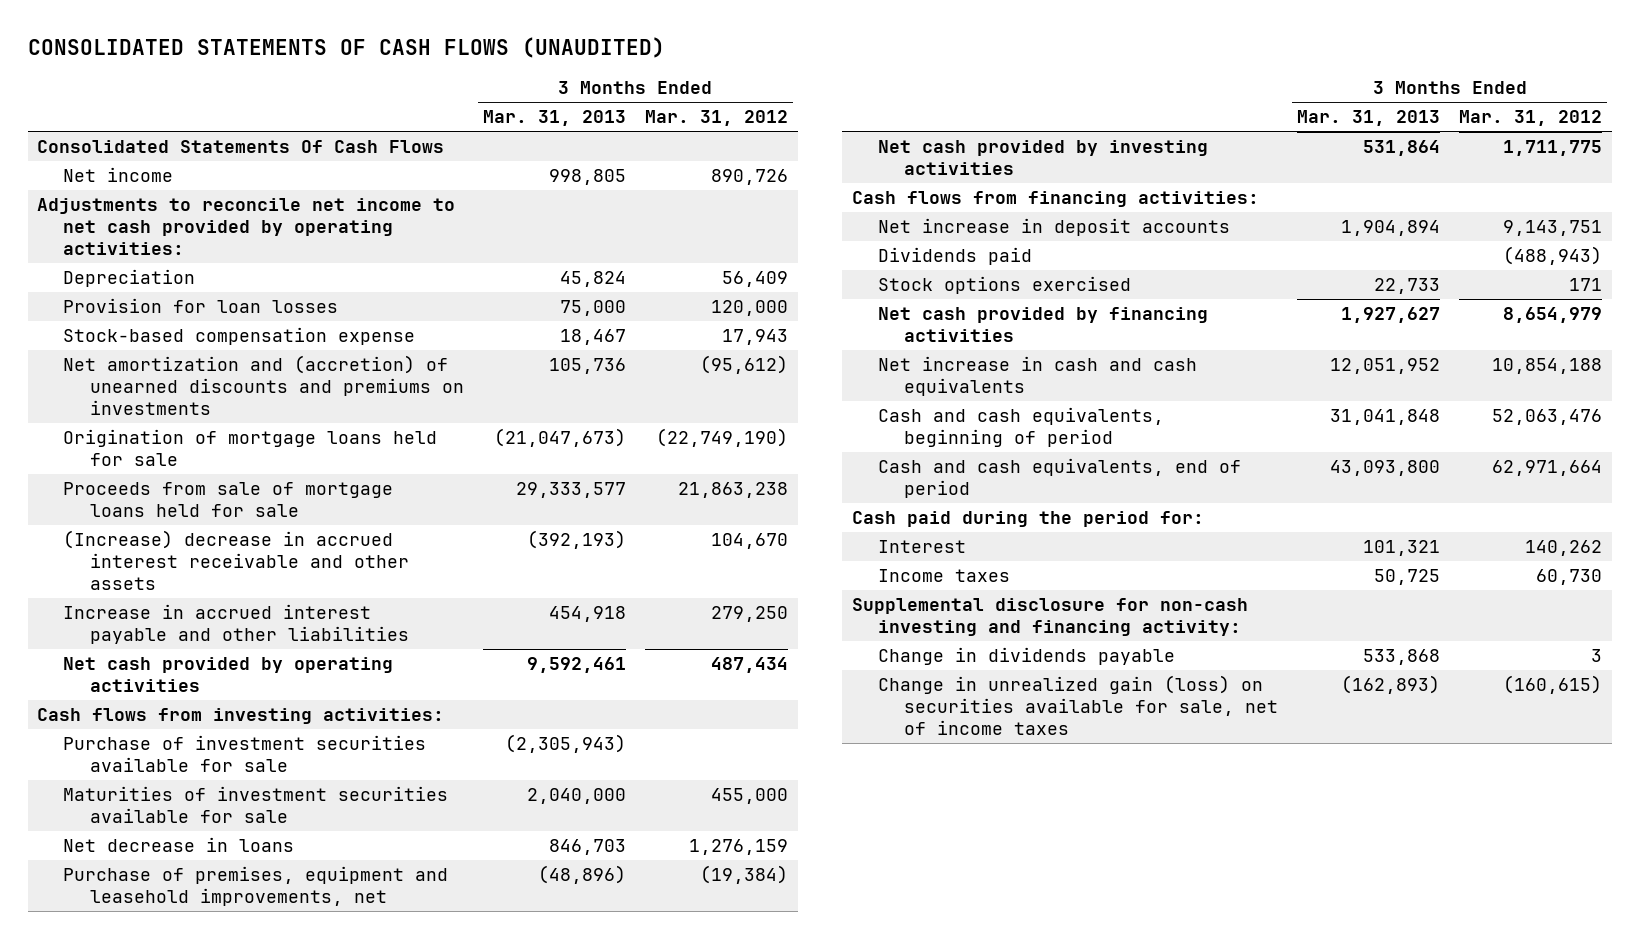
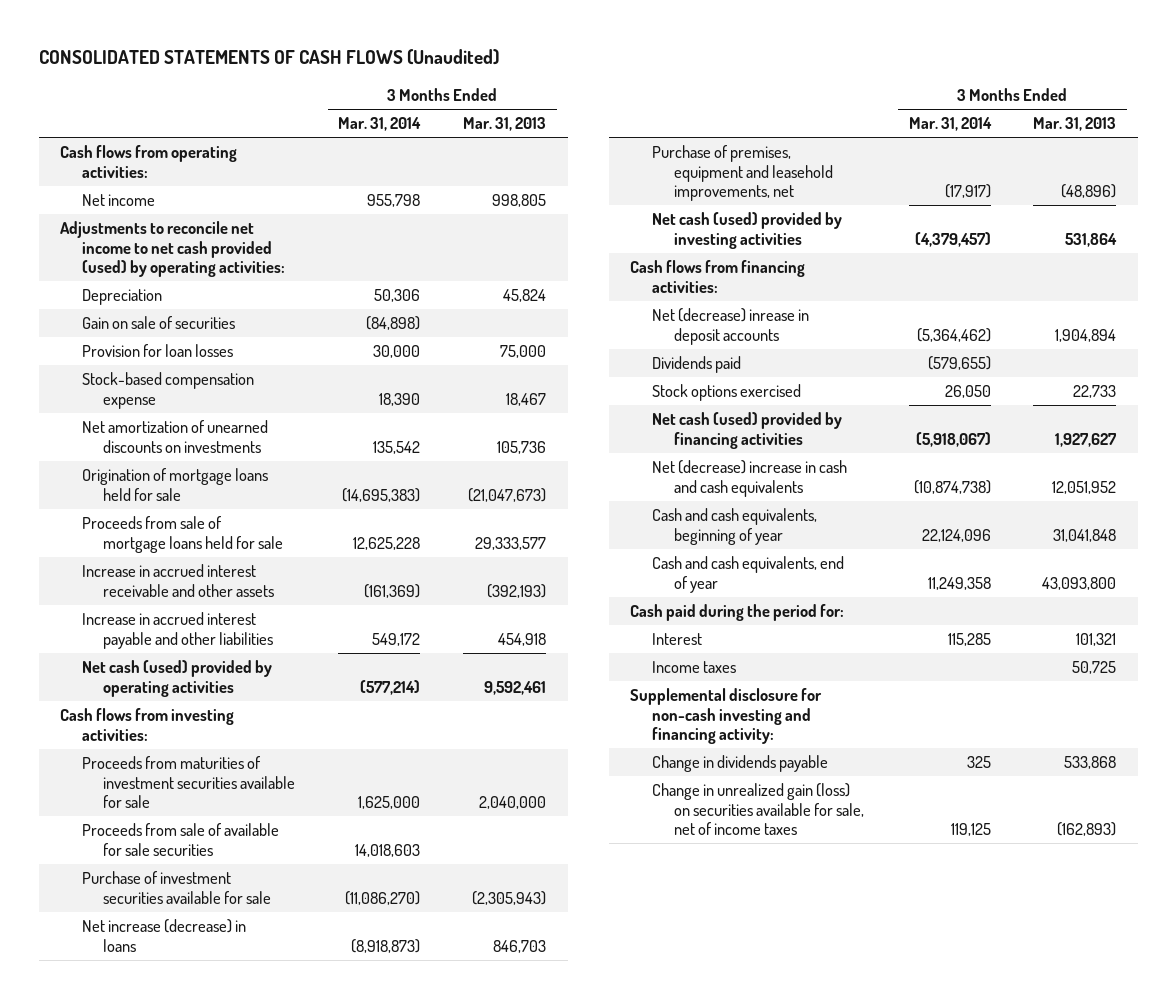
[27,37,665,59] CONSOLIDATED STATEMENTS OF CASH FLOWS (UNAUDITED) -> [38,49,499,66] CONSOLIDATED STATEMENTS OF CASH FLOWS (Unaudited)
[645,110,789,127] Mar. 31, 2012 -> none
none -> [338,117,422,132] Mar. 31, 2014
[37,140,445,154] Consolidated Statements Of Cash Flows -> none
none -> [60,145,238,178] Cash flows from operating activities:
[37,198,456,255] Adjustments to reconcile net income to net cash provided by operating activities: -> [60,221,285,278] Adjustments to reconcile net income to net cash provided (used) by operating activities:
none -> [81,316,235,330] Gain on sale of securities
[63,355,464,415] Net amortization and (accretion) of unearned discounts and premiums on investments -> [81,420,268,453] Net amortization of unearned discounts on investments
[63,530,409,590] (Increase) decrease in accrued interest receivable and other assets -> [81,564,275,597] Increase in accrued interest receivable and other assets
[63,657,394,692] Net cash provided by operating activities -> [81,660,272,697] Net cash (used) provided by operating activities
none -> [81,756,296,809] Proceeds from maturities of investment securities available for sale
none -> [81,823,279,856] Proceeds from sale of available for sale securities
[63,786,449,823] Maturities of investment securities available for sale -> none
[63,837,295,853] Net decrease in loans -> [81,919,246,952] Net increase (decrease) in loans
[877,140,1208,175] Net cash provided by investing activities -> [651,212,842,249] Net cash (used) provided by investing activities
[877,218,1230,237] Net increase in deposit accounts -> [651,308,809,345] Net (decrease) inrease in deposit accounts
[877,307,1208,342] Net cash provided by financing activities -> [651,412,842,449] Net cash (used) provided by financing activities
[877,356,1197,396] Net increase in cash and cash equivalents -> [651,460,847,497] Net (decrease) increase in cash and cash equivalents
[877,407,1164,447] Cash and cash equivalents, beginning of period -> [651,508,817,545] Cash and cash equivalents, beginning of year
[877,458,1241,498] Cash and cash equivalents, end of period -> [651,556,844,593] Cash and cash equivalents, end of year

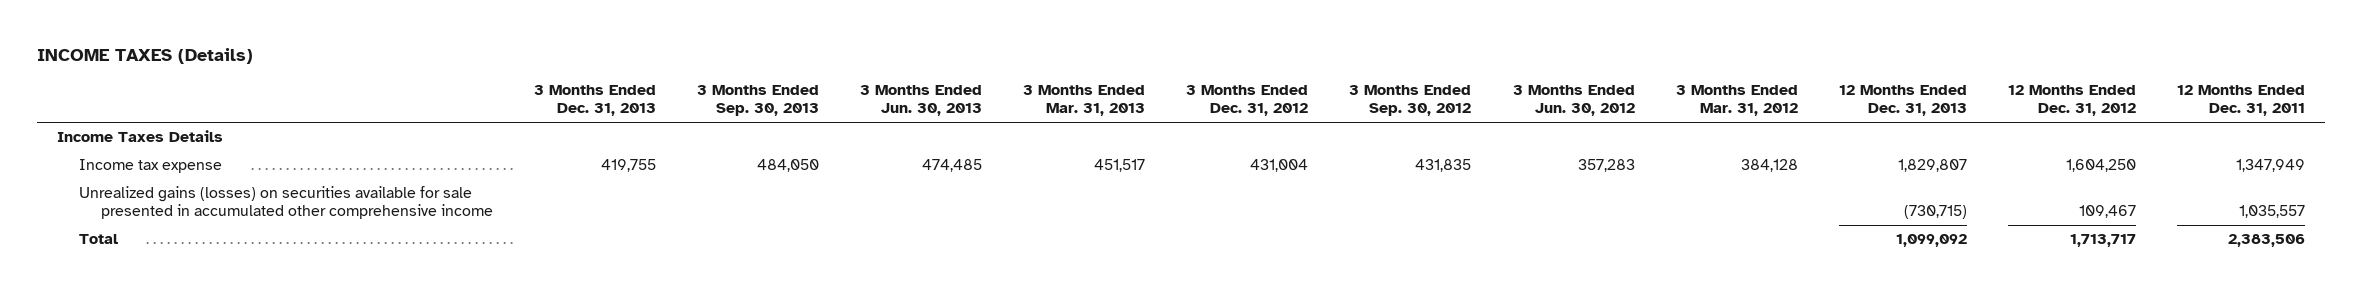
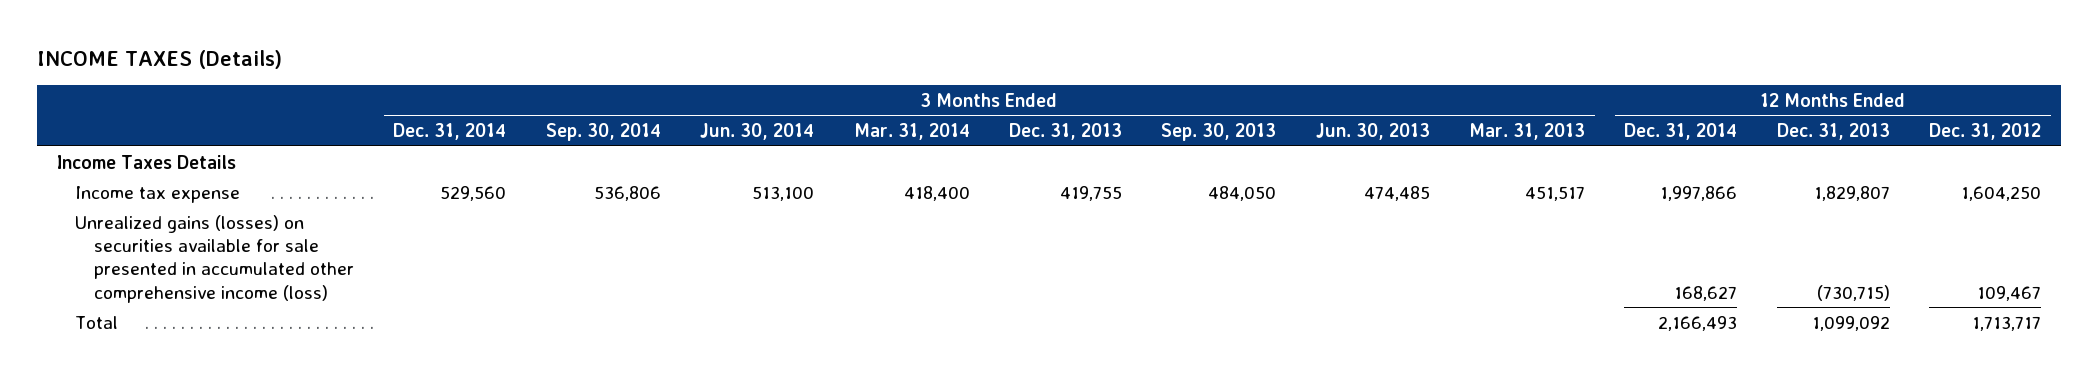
[1186,85,1309,117] 3 Months Ended Dec. 31, 2012 -> none
[1349,85,1472,117] 3 Months Ended Sep. 30, 2012 -> none
[1512,85,1635,117] 3 Months Ended Jun. 30, 2012 -> none
[1675,85,1798,117] 3 Months Ended Mar. 31, 2012 -> none
[2176,85,2305,117] 12 Months Ended Dec. 31, 2011 -> none
none -> [393,122,507,140] Dec. 31, 2014
none -> [545,122,661,141] Sep. 30, 2014
none -> [700,122,815,140] Jun. 30, 2014
none -> [853,122,970,140] Mar. 31, 2014
none -> [1624,122,1738,140] Dec. 31, 2014
[79,186,493,220] Unrealized gains (losses) on securities available for sale presented in accumulated other comprehensive income -> [75,214,354,303] Unrealized gains (losses) on securities available for sale presented in accumulated other comprehensive income (loss)

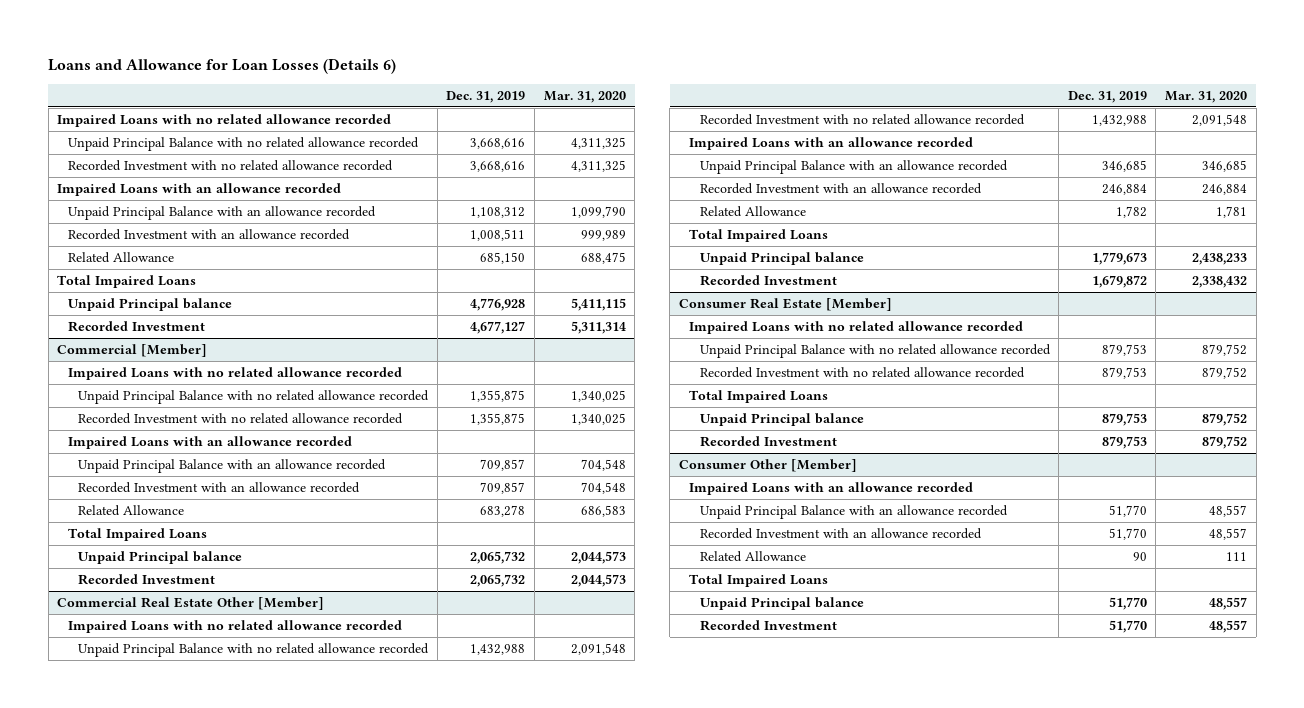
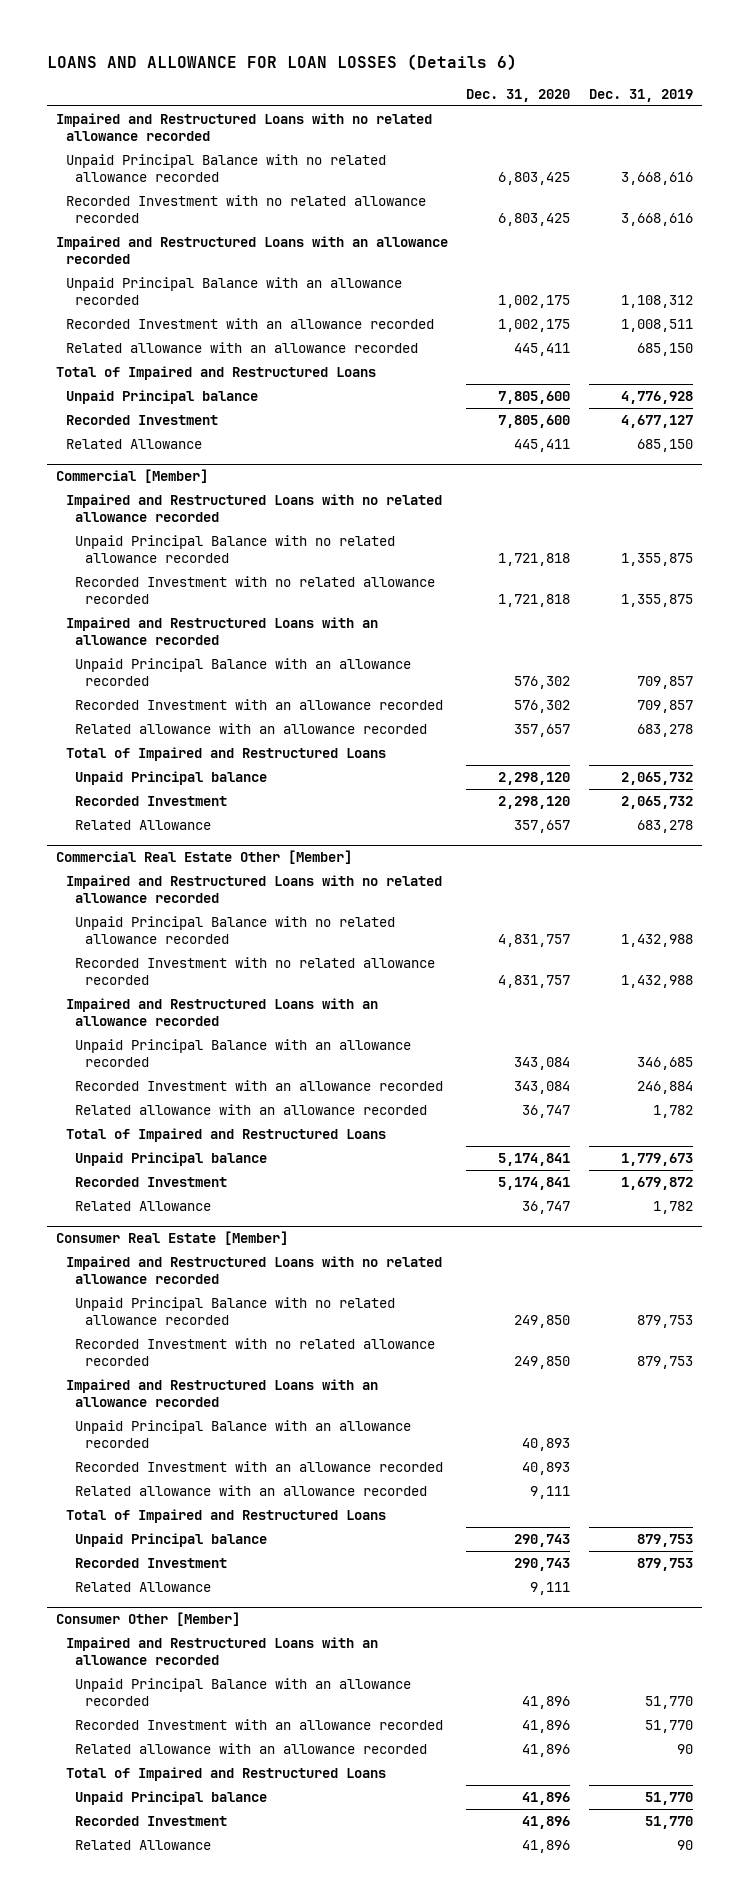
[48,57,397,74] Loans and Allowance for Loan Losses (Details 6) -> [47,54,518,71] LOANS AND ALLOWANCE FOR LOAN LOSSES (Details 6)
[543,90,626,103] Mar. 31, 2020 -> none
none -> [466,88,571,102] Dec. 31, 2020
[57,114,392,128] Impaired Loans with no related allowance recorded -> [56,112,433,141] Impaired and Restructured Loans with no related allowance recorded
[57,183,342,197] Impaired Loans with an allowance recorded -> [56,235,449,264] Impaired and Restructured Loans with an allowance recorded
none -> [65,341,418,353] Related allowance with an allowance recorded
[57,275,197,289] Total Impaired Loans -> [56,365,377,380] Total of Impaired and Restructured Loans
[67,252,174,264] Related Allowance -> [65,438,202,449] Related Allowance
[67,367,402,381] Impaired Loans with no related allowance recorded -> [65,493,442,522] Impaired and Restructured Loans with no related allowance recorded
[67,436,352,450] Impaired Loans with an allowance recorded -> [65,616,378,645] Impaired and Restructured Loans with an allowance recorded
none -> [75,722,428,734] Related allowance with an allowance recorded
[67,528,207,542] Total Impaired Loans -> [65,746,386,761] Total of Impaired and Restructured Loans
[78,505,185,517] Related Allowance -> [75,819,212,830] Related Allowance
[67,620,402,634] Impaired Loans with no related allowance recorded -> [65,874,442,903] Impaired and Restructured Loans with no related allowance recorded
[689,137,974,151] Impaired Loans with an allowance recorded -> [65,997,378,1026] Impaired and Restructured Loans with an allowance recorded
none -> [75,1103,428,1115] Related allowance with an allowance recorded
[689,229,829,243] Total Impaired Loans -> [65,1127,386,1142] Total of Impaired and Restructured Loans
[699,206,806,218] Related Allowance -> [75,1200,212,1211] Related Allowance
[689,321,1024,335] Impaired Loans with no related allowance recorded -> [65,1255,442,1284] Impaired and Restructured Loans with no related allowance recorded
none -> [65,1378,378,1407] Impaired and Restructured Loans with an allowance recorded
none -> [75,1419,412,1448] Unpaid Principal Balance with an allowance recorded
none -> [75,1460,444,1472] Recorded Investment with an allowance recorded
none -> [75,1484,428,1496] Related allowance with an allowance recorded
[689,390,829,404] Total Impaired Loans -> [65,1508,386,1523] Total of Impaired and Restructured Loans
none -> [75,1581,212,1592] Related Allowance
[689,482,974,496] Impaired Loans with an allowance recorded -> [65,1636,378,1665] Impaired and Restructured Loans with an allowance recorded
none -> [75,1742,428,1754] Related allowance with an allowance recorded
[689,574,829,588] Total Impaired Loans -> [65,1766,386,1781] Total of Impaired and Restructured Loans
[699,551,806,563] Related Allowance -> [75,1839,212,1850] Related Allowance

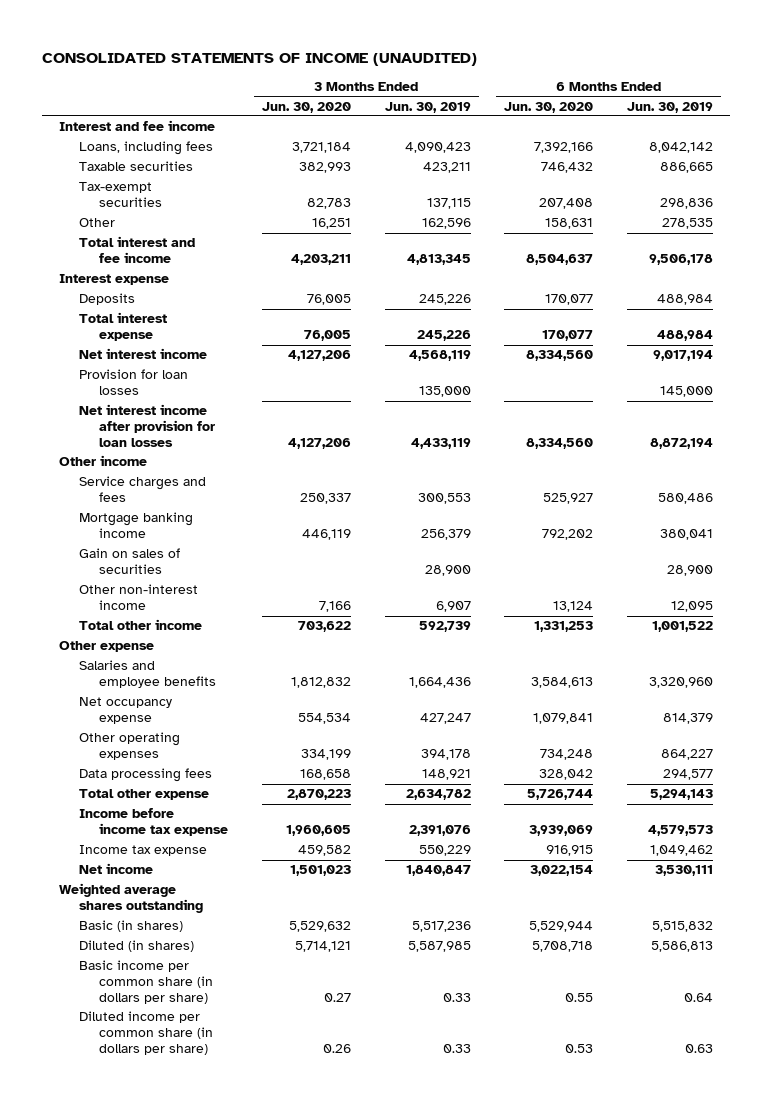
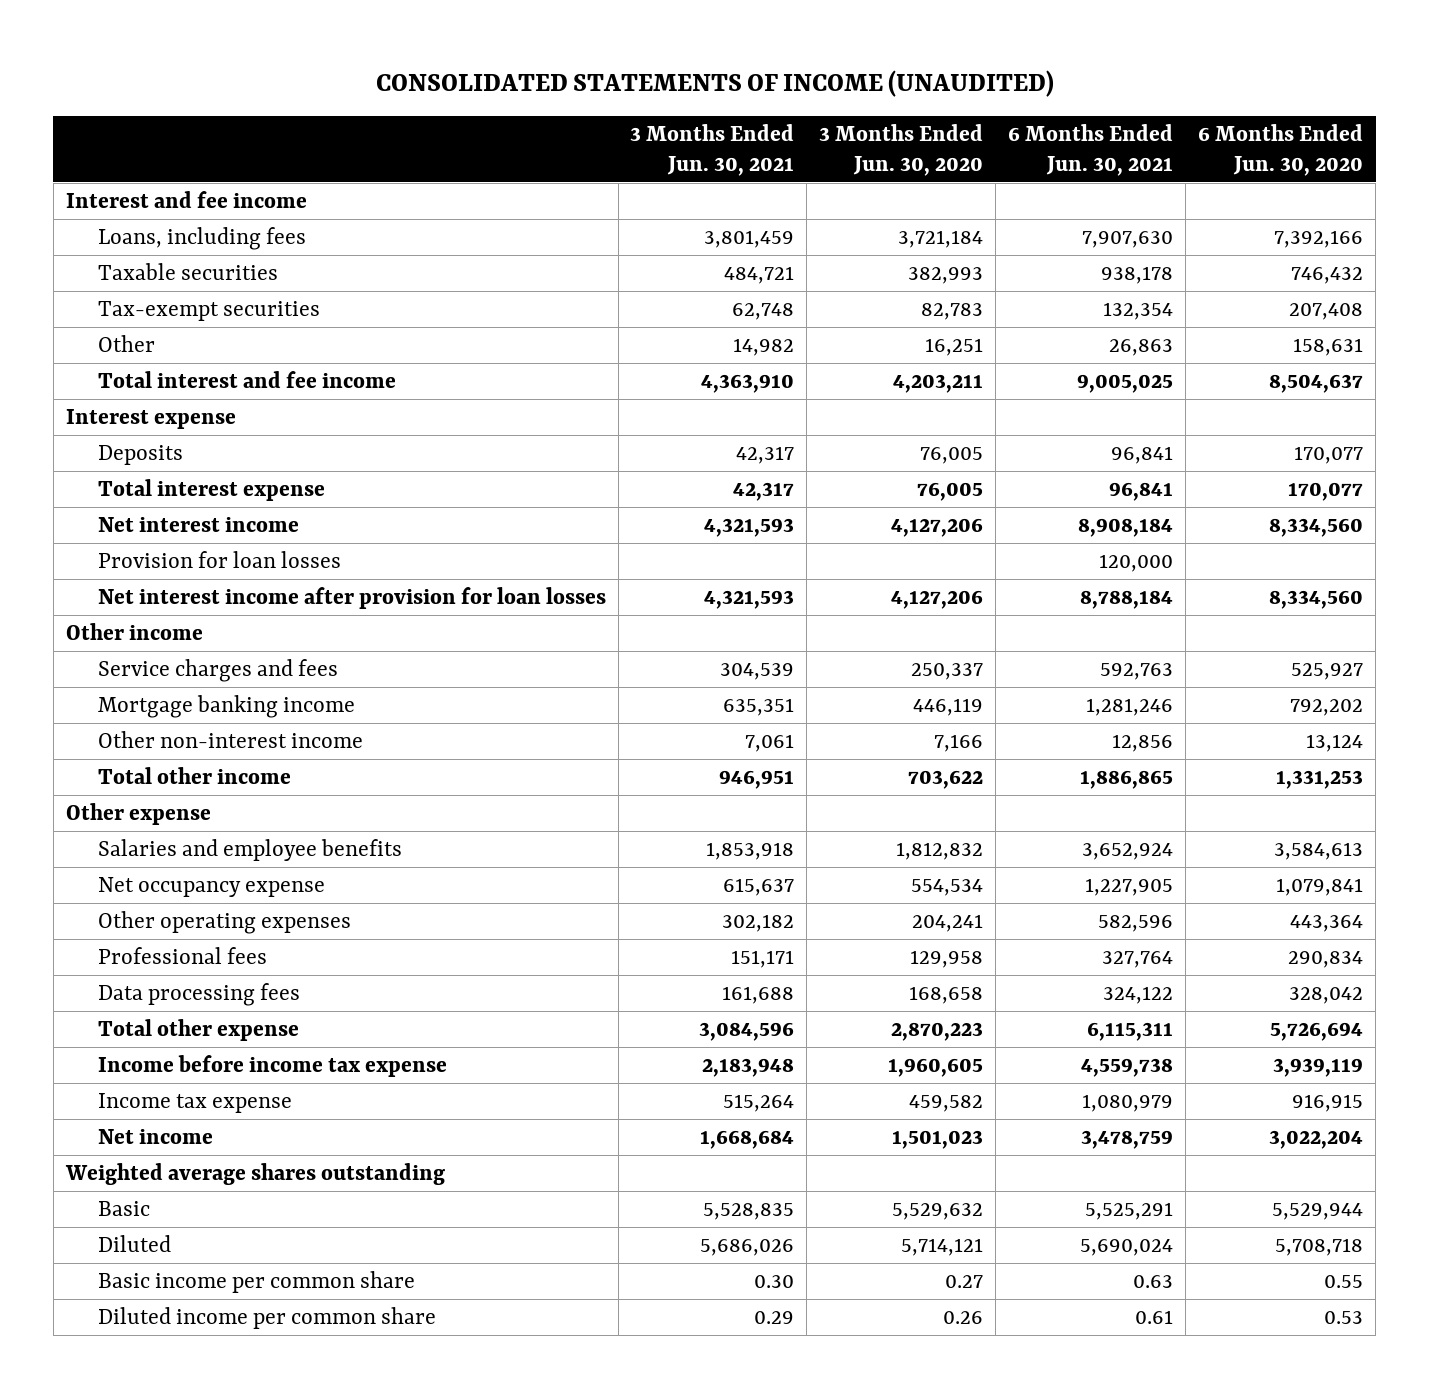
[384,101,471,113] Jun. 30, 2019 -> none
[626,101,713,113] Jun. 30, 2019 -> none
none -> [630,124,795,176] 3 Months Ended Jun. 30, 2021
none -> [1008,124,1174,176] 6 Months Ended Jun. 30, 2021
[78,548,180,575] Gain on sales of securities -> none
[300,749,351,761] 334,199 -> [912,914,984,933] 204,241
[540,749,594,761] 734,248 -> [1290,915,1364,933] 443,364
none -> [97,947,267,965] Professional fees
[527,789,594,801] 5,726,744 -> [1270,1022,1364,1042] 5,726,694
[529,825,594,837] 3,939,069 -> [1273,1058,1364,1078] 3,939,119
[530,865,594,877] 3,022,154 -> [1269,1130,1364,1150] 3,022,204
[78,920,183,933] Basic (in shares) -> [97,1201,150,1217] Basic
[78,940,194,953] Diluted (in shares) -> [97,1235,171,1253] Diluted
[78,960,214,1005] Basic income per common share (in dollars per share) -> [97,1271,415,1294] Basic income per common share
[78,1011,214,1056] Diluted income per common share (in dollars per share) -> [97,1307,436,1330] Diluted income per common share

